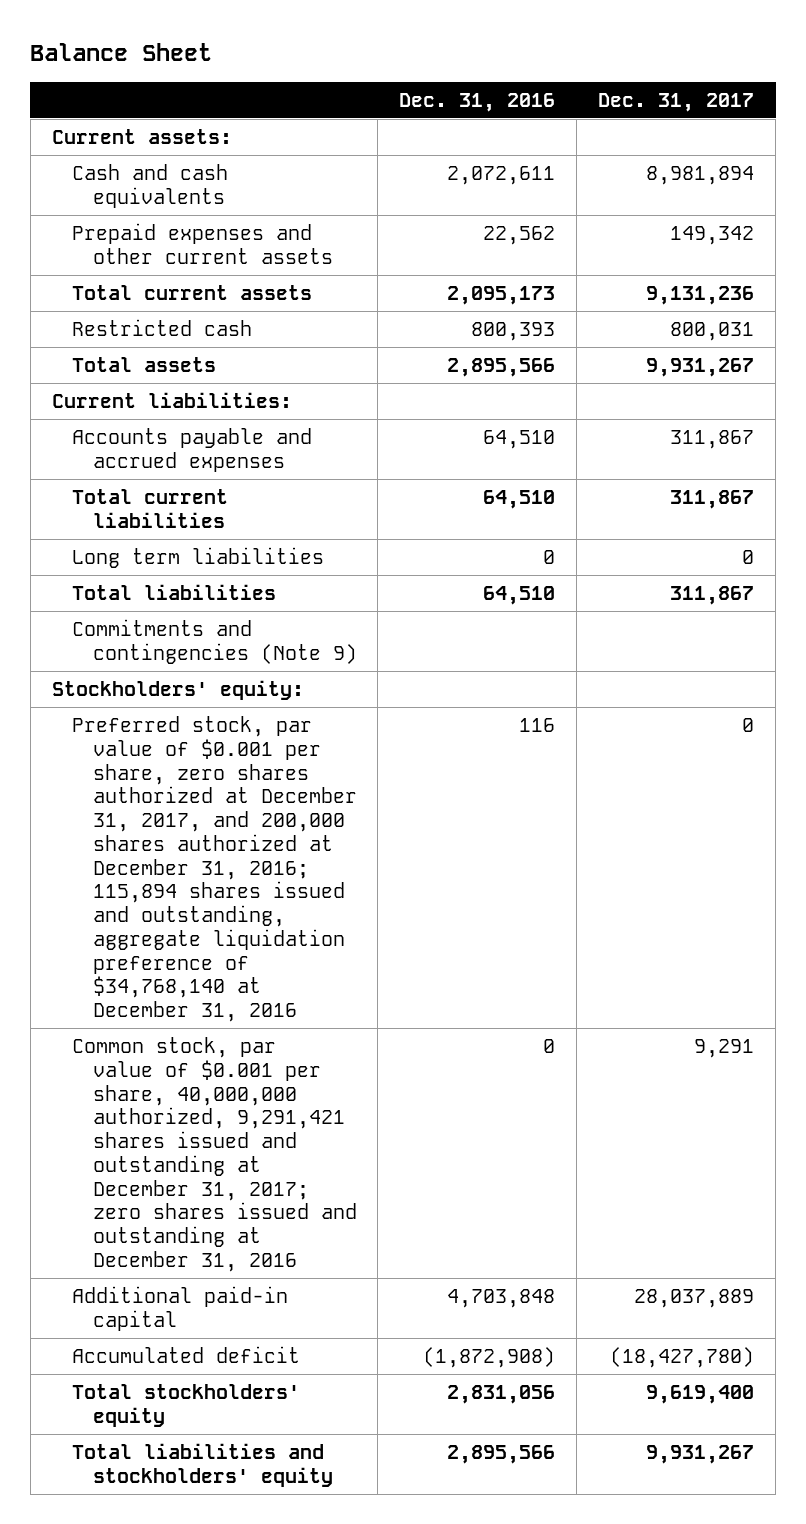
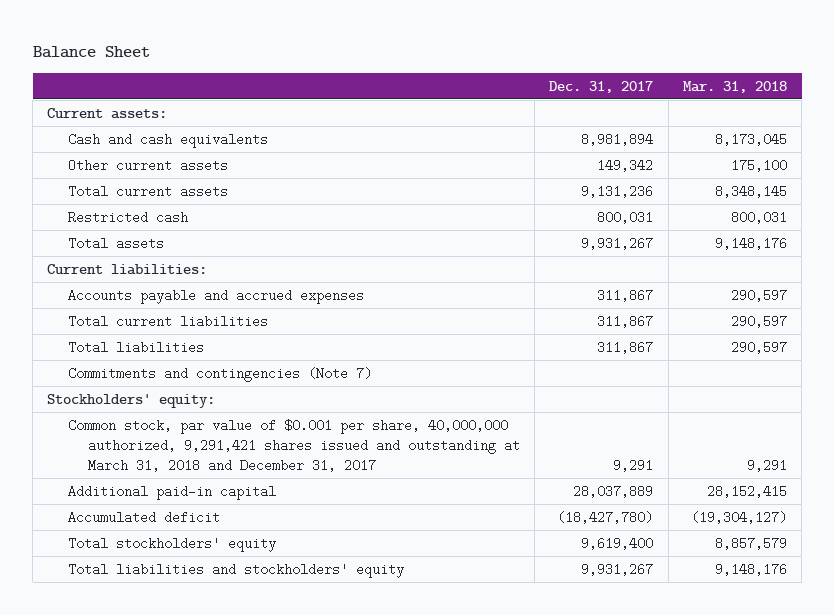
[399,92,556,112] Dec. 31, 2016 -> none
none -> [682,80,787,93] Mar. 31, 2018
[72,223,333,264] Prepaid expenses and other current assets -> [67,158,228,172] Other current assets
[72,547,325,569] Long term liabilities -> none
[72,619,357,664] Commitments and contingencies (Note 9) -> [67,366,372,382] Commitments and contingencies (Note 7)
[72,716,357,1023] Preferred stock, par value of $0.001 per share, zero shares authorized at December 31, 2017, and 200,000 shares authorized at December 31, 2016; 115,894 shares issued and outstanding, aggregate liquidation preference of $34,768,140 at December 31, 2016 -> none
[72,1037,357,1272] Common stock, par value of $0.001 per share, 40,000,000 authorized, 9,291,421 shares issued and outstanding at December 31, 2017; zero shares issued and outstanding at December 31, 2016 -> [67,418,520,473] Common stock, par value of $0.001 per share, 40,000,000 authorized, 9,291,421 shares issued and outstanding at March 31, 2018 and December 31, 2017

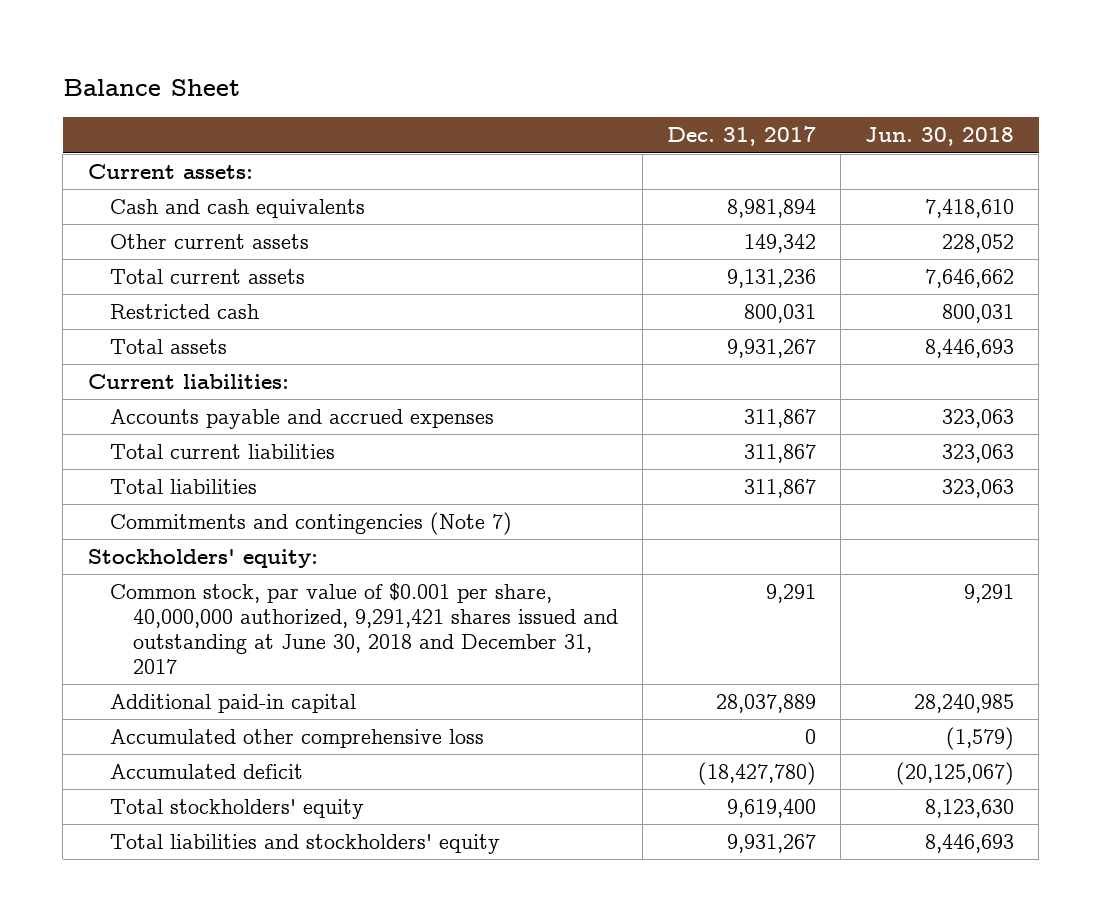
[682,80,787,93] Mar. 31, 2018 -> none
none -> [864,127,1014,147] Jun. 30, 2018
[67,418,520,473] Common stock, par value of $0.001 per share, 40,000,000 authorized, 9,291,421 shares issued and outstanding at March 31, 2018 and December 31, 2017 -> [110,583,618,674] Common stock, par value of $0.001 per share, 40,000,000 authorized, 9,291,421 shares issued and outstanding at June 30, 2018 and December 31, 2017
none -> [110,729,485,749] Accumulated other comprehensive loss

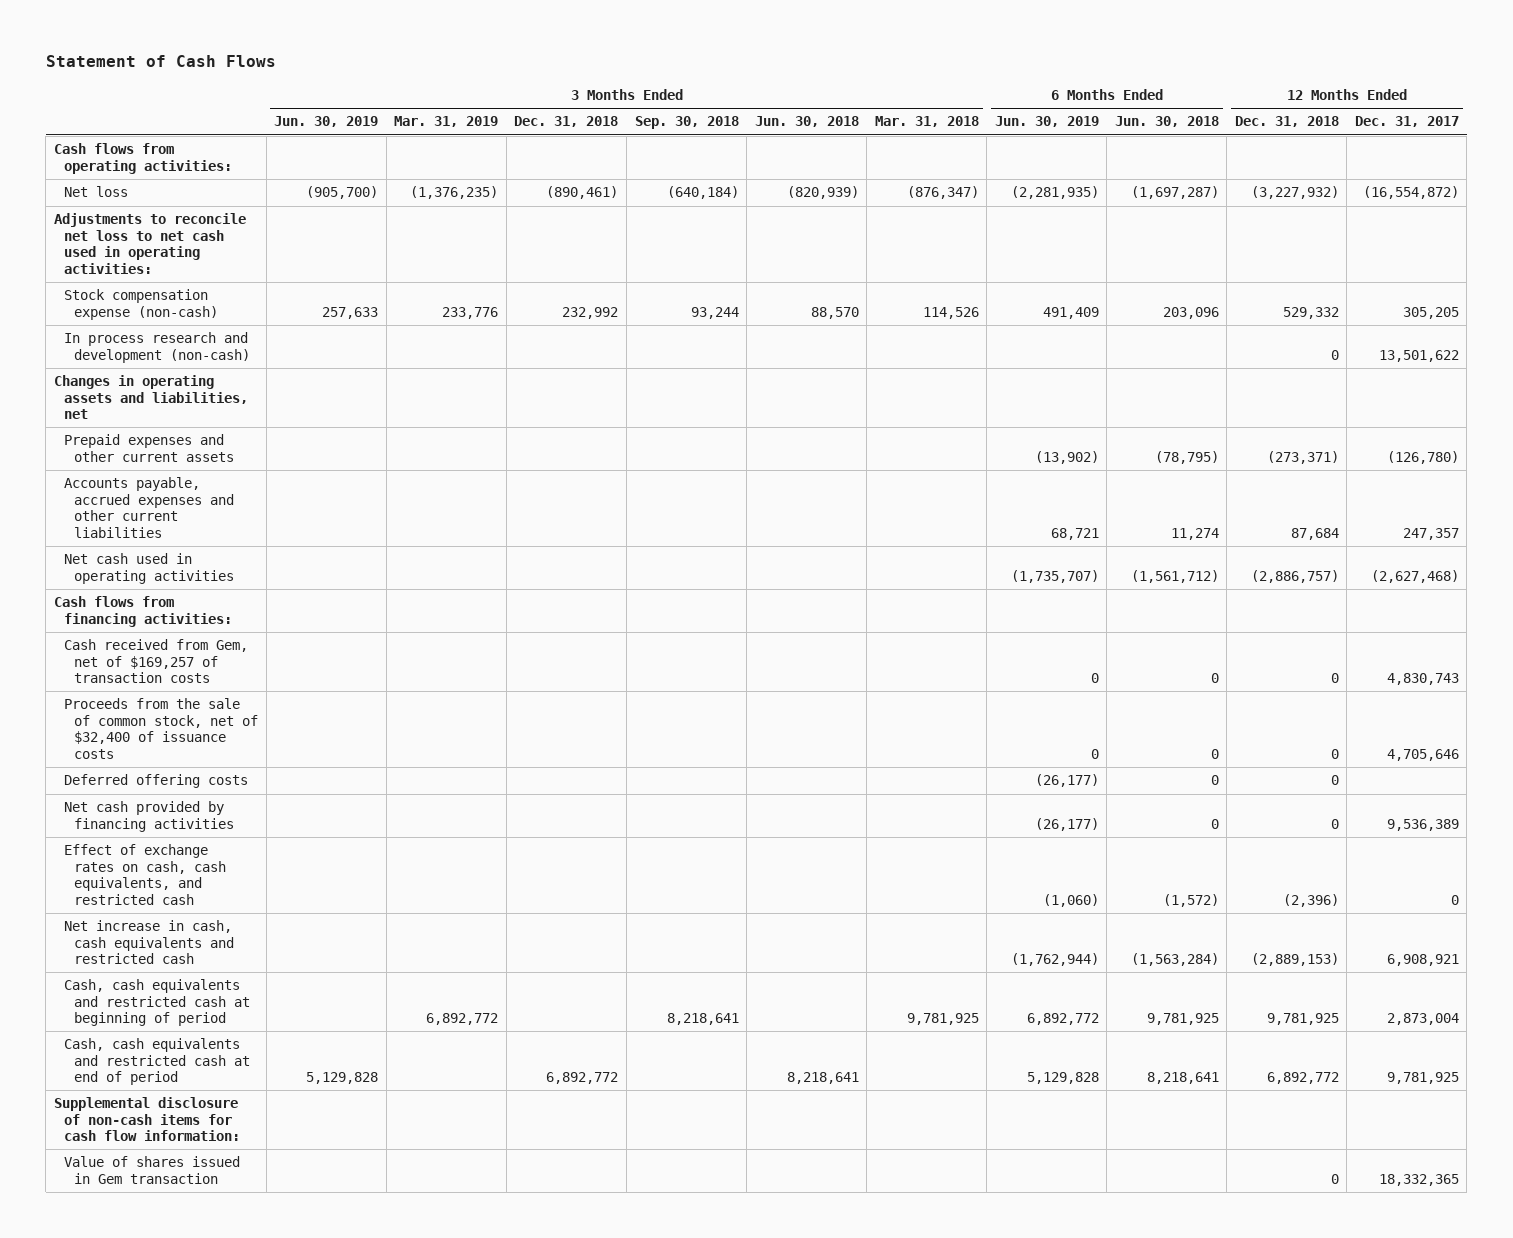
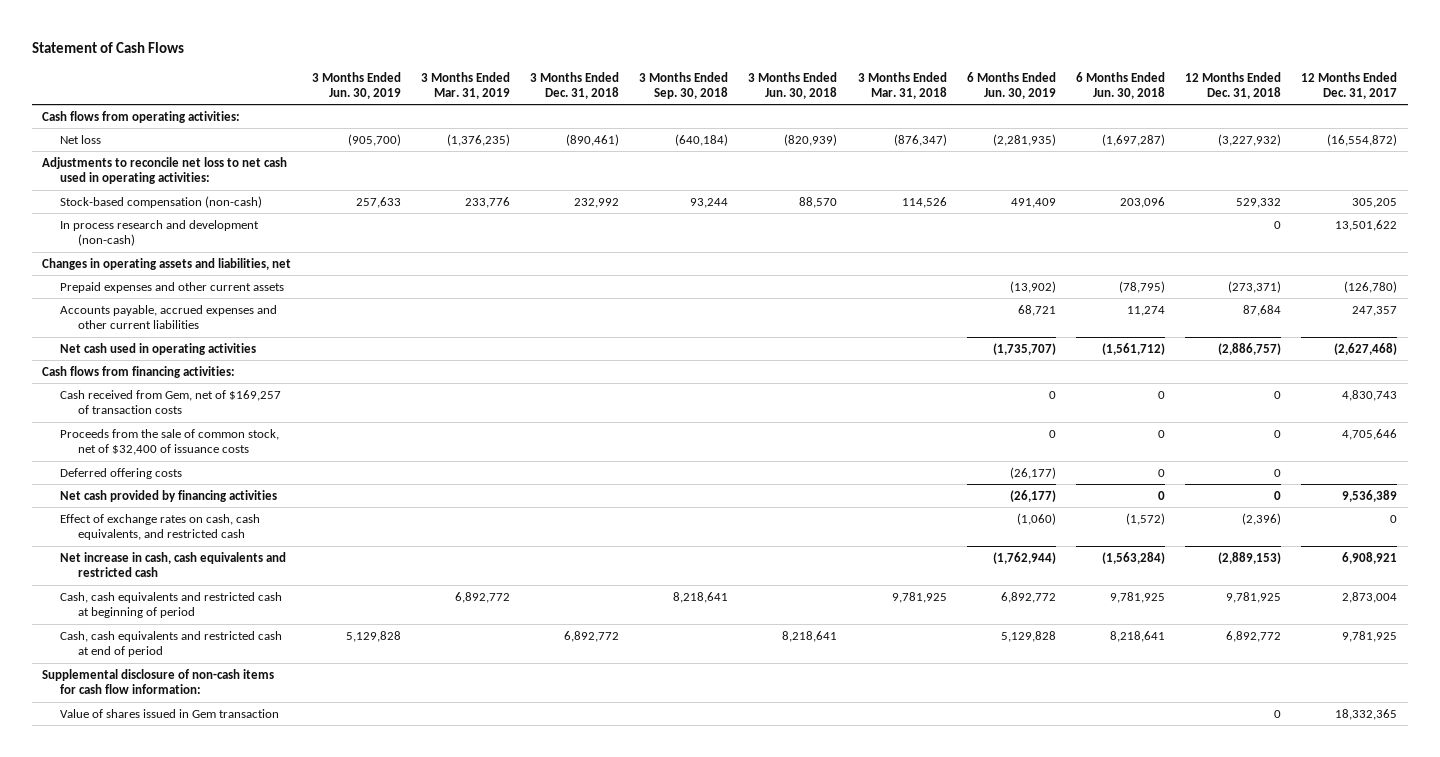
[64,289,219,320] Stock compensation expense (non-cash) -> [60,195,263,208] Stock-based compensation (non-cash)

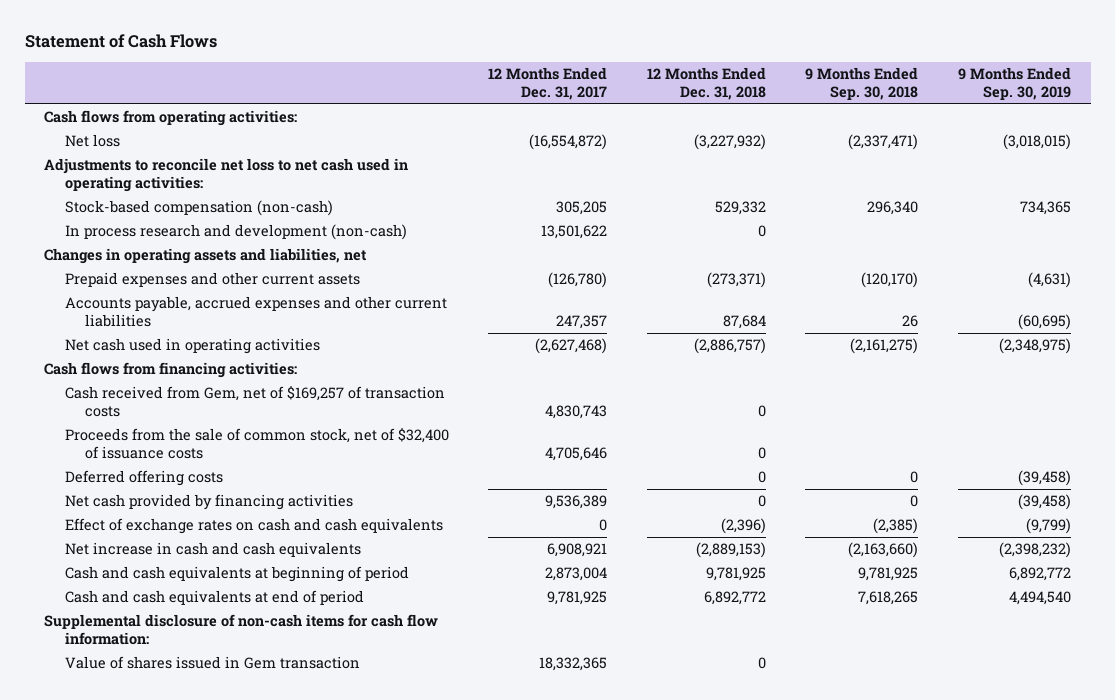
[311,71,401,100] 3 Months Ended Jun. 30, 2019 -> none
[420,71,510,100] 3 Months Ended Mar. 31, 2019 -> none
[529,71,619,100] 3 Months Ended Dec. 31, 2018 -> none
[639,71,729,100] 3 Months Ended Sep. 30, 2018 -> none
[748,71,838,100] 3 Months Ended Jun. 30, 2018 -> none
[857,71,947,100] 3 Months Ended Mar. 31, 2018 -> none
[966,71,1056,100] 6 Months Ended Jun. 30, 2019 -> none
[1076,71,1166,100] 6 Months Ended Jun. 30, 2018 -> none
none -> [805,67,919,100] 9 Months Ended Sep. 30, 2018
none -> [957,67,1071,100] 9 Months Ended Sep. 30, 2019
[60,513,261,541] Effect of exchange rates on cash, cash equivalents, and restricted cash -> [64,518,443,535] Effect of exchange rates on cash and cash equivalents
[60,551,287,578] Net increase in cash, cash equivalents and restricted cash -> [64,542,361,558] Net increase in cash and cash equivalents
[60,591,283,619] Cash, cash equivalents and restricted cash at beginning of period -> [64,566,409,583] Cash and cash equivalents at beginning of period
[60,630,283,658] Cash, cash equivalents and restricted cash at end of period -> [64,590,364,606] Cash and cash equivalents at end of period

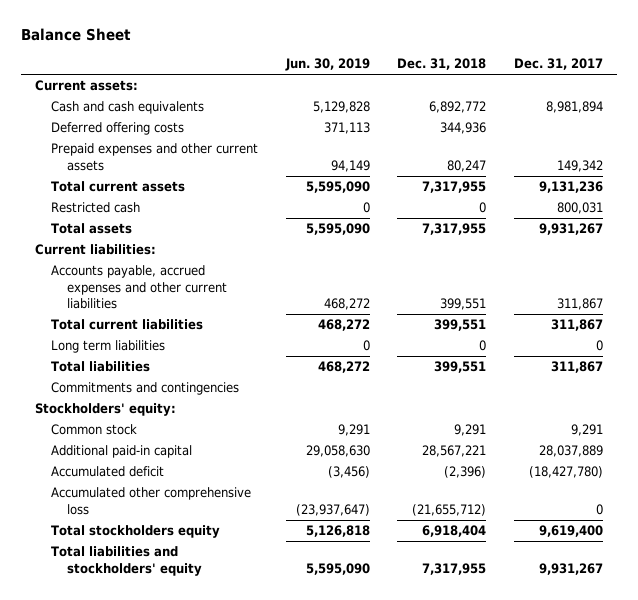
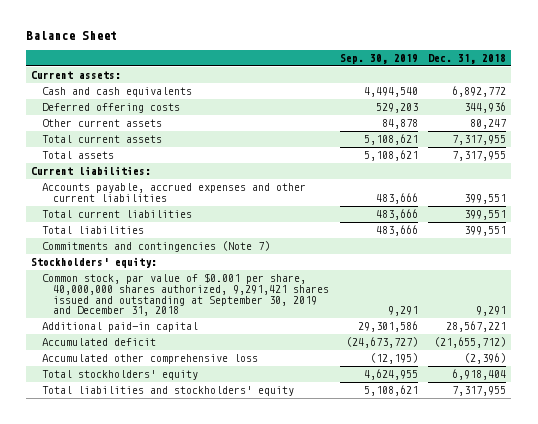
[284,58,370,72] Jun. 30, 2019 -> none
[514,58,604,71] Dec. 31, 2017 -> none
none -> [339,53,418,64] Sep. 30, 2019
[50,143,258,171] Prepaid expenses and other current assets -> [42,119,163,128] Other current assets
[50,202,140,214] Restricted cash -> none
[50,340,165,354] Long term liabilities -> none
[50,382,239,396] Commitments and contingencies -> [42,241,271,253] Commitments and contingencies (Note 7)
[50,424,137,436] Common stock -> [42,273,330,317] Common stock, par value of $0.001 per share, 40,000,000 shares authorized, 9,291,421 shares issued and outstanding at September 30, 2019 and December 31, 2018
[444,466,487,479] (2,396) -> [434,337,507,349] (21,655,712)
[412,503,487,516] (21,655,712) -> [464,353,507,365] (2,396)
[50,525,220,539] Total stockholders equity -> [42,370,199,381] Total stockholders' equity

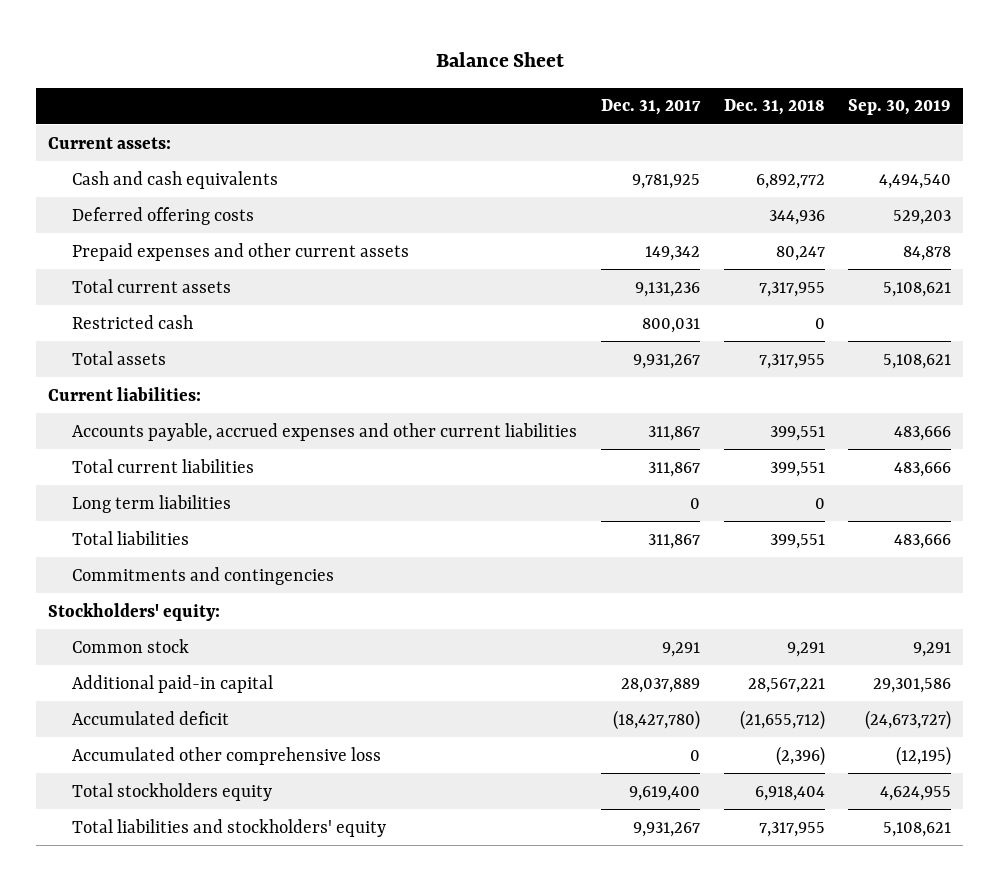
none -> [600,99,701,116] Dec. 31, 2017
[42,119,163,128] Other current assets -> [71,242,409,261] Prepaid expenses and other current assets
none -> [71,314,193,329] Restricted cash
none -> [71,494,231,513] Long term liabilities
[42,241,271,253] Commitments and contingencies (Note 7) -> [71,566,334,585] Commitments and contingencies
[42,273,330,317] Common stock, par value of $0.001 per share, 40,000,000 shares authorized, 9,291,421 shares issued and outstanding at September 30, 2019 and December 31, 2018 -> [71,638,189,653] Common stock
[42,370,199,381] Total stockholders' equity -> [71,782,272,801] Total stockholders equity

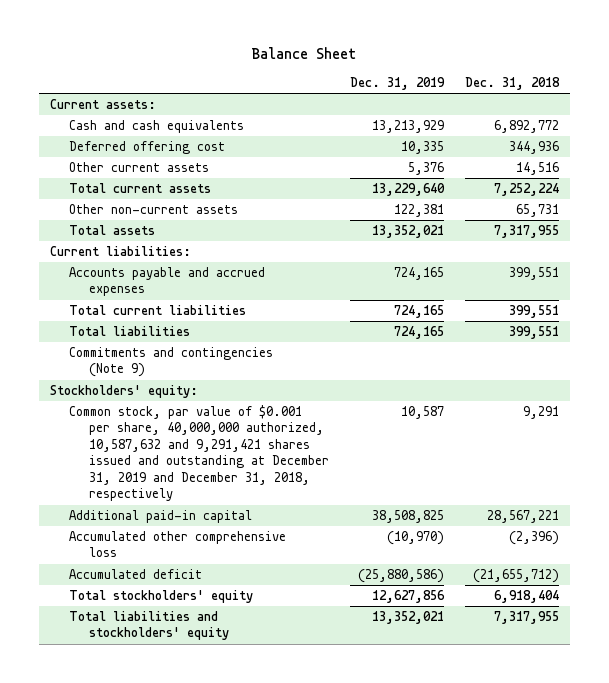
[600,99,701,116] Dec. 31, 2017 -> none
[848,99,952,116] Sep. 30, 2019 -> none
none -> [350,76,446,90] Dec. 31, 2019
[71,314,193,329] Restricted cash -> none
[71,206,254,225] Deferred offering costs -> [69,140,226,154] Deferred offering cost
[71,242,409,261] Prepaid expenses and other current assets -> [69,161,210,172] Other current assets
[775,245,825,261] 80,247 -> [516,161,560,175] 14,516
[758,281,825,297] 7,317,955 -> [494,182,560,196] 7,252,224
none -> [69,203,239,214] Other non-current assets
[71,422,577,441] Accounts payable, accrued expenses and other current liabilities -> [69,266,266,297] Accounts payable and accrued expenses
[71,494,231,513] Long term liabilities -> none
[71,566,334,585] Commitments and contingencies -> [69,346,274,378] Commitments and contingencies (Note 9)
[71,638,189,653] Common stock -> [69,404,330,502] Common stock, par value of $0.001 per share, 40,000,000 authorized, 10,587,632 and 9,291,421 shares issued and outstanding at December 31, 2019 and December 31, 2018, respectively
[71,710,229,725] Accumulated deficit -> [69,568,203,579] Accumulated deficit
[71,782,272,801] Total stockholders equity -> [69,589,254,603] Total stockholders' equity

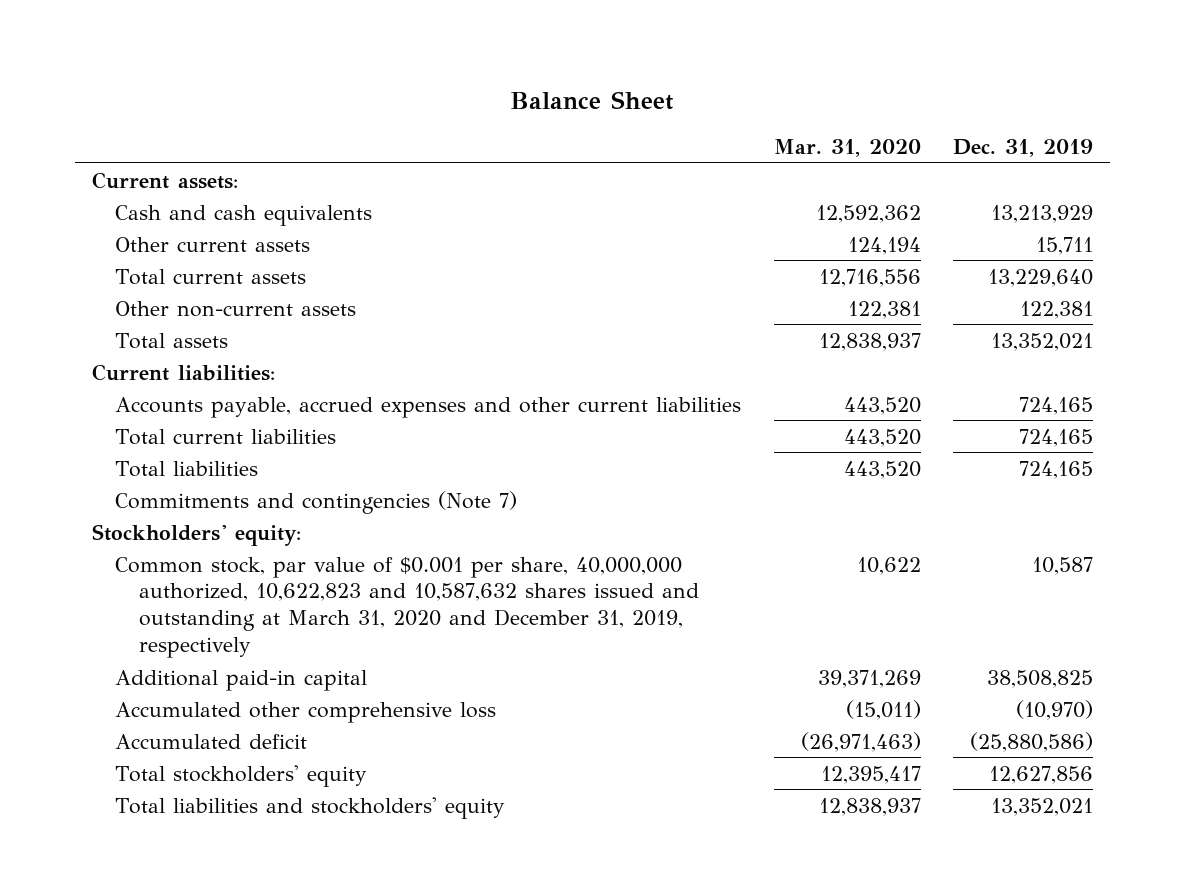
[465,76,561,90] Dec. 31, 2018 -> none
none -> [773,138,921,157] Mar. 31, 2020
[69,140,226,154] Deferred offering cost -> none
[408,161,445,175] 5,376 -> [1036,236,1094,255] 15,711
[69,266,266,297] Accounts payable and accrued expenses -> [115,396,742,418] Accounts payable, accrued expenses and other current liabilities
[69,346,274,378] Commitments and contingencies (Note 9) -> [115,490,518,514] Commitments and contingencies (Note 7)
[69,404,330,502] Common stock, par value of $0.001 per share, 40,000,000 authorized, 10,587,632 and 9,291,421 shares issued and outstanding at December 31, 2019 and December 31, 2018, respectively -> [115,556,699,659] Common stock, par value of $0.001 per share, 40,000,000 authorized, 10,622,823 and 10,587,632 shares issued and outstanding at March 31, 2020 and December 31, 2019, respectively

